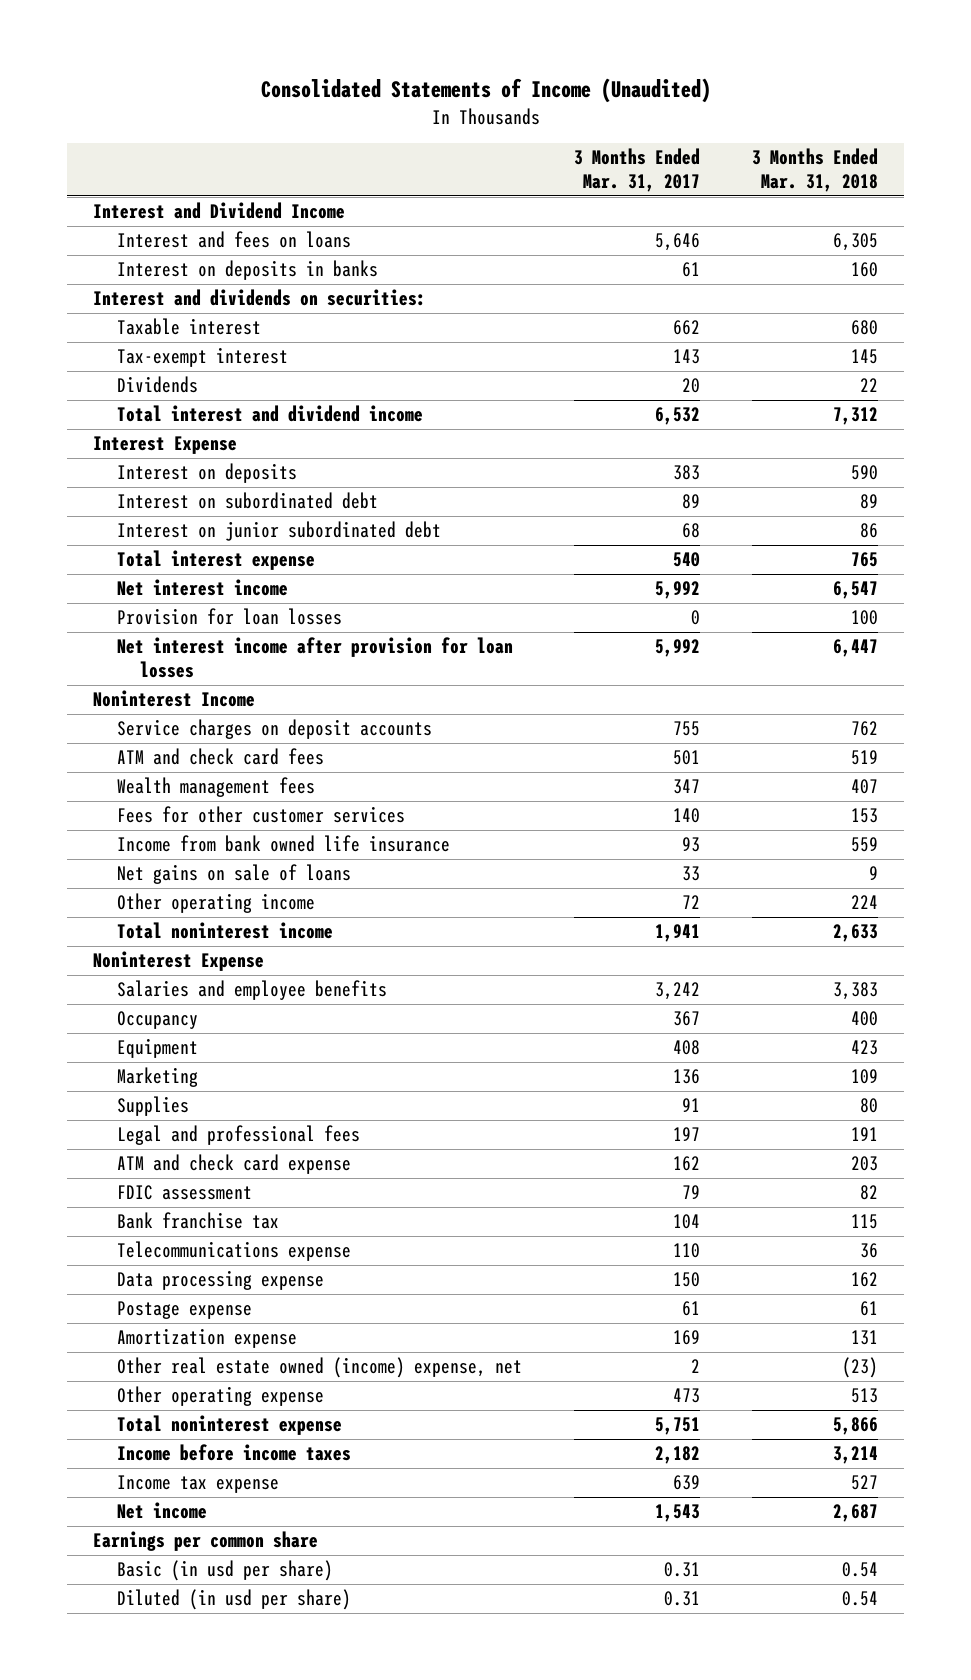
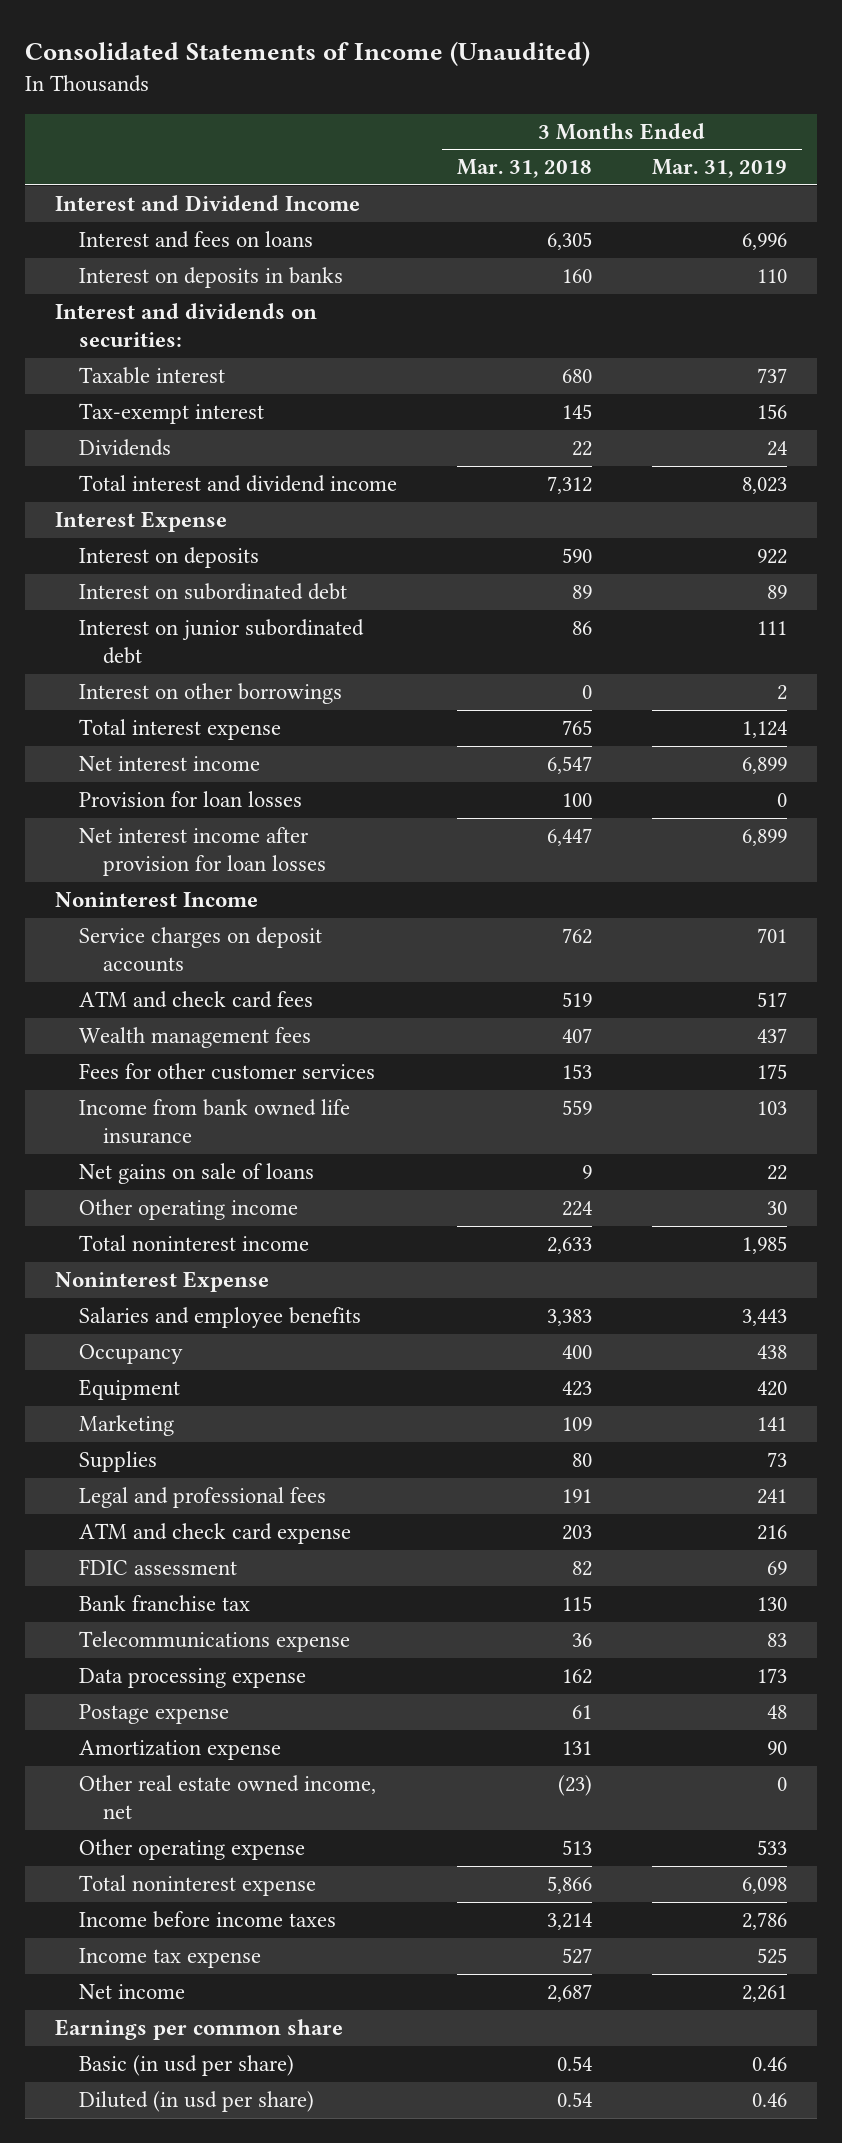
[573,148,700,193] 3 Months Ended Mar. 31, 2017 -> none
none -> [652,159,788,179] Mar. 31, 2019
none -> [79,683,343,705] Interest on other borrowings
[116,1357,522,1379] Other real estate owned (income) expense, net -> [79,1775,377,1820] Other real estate owned income, net

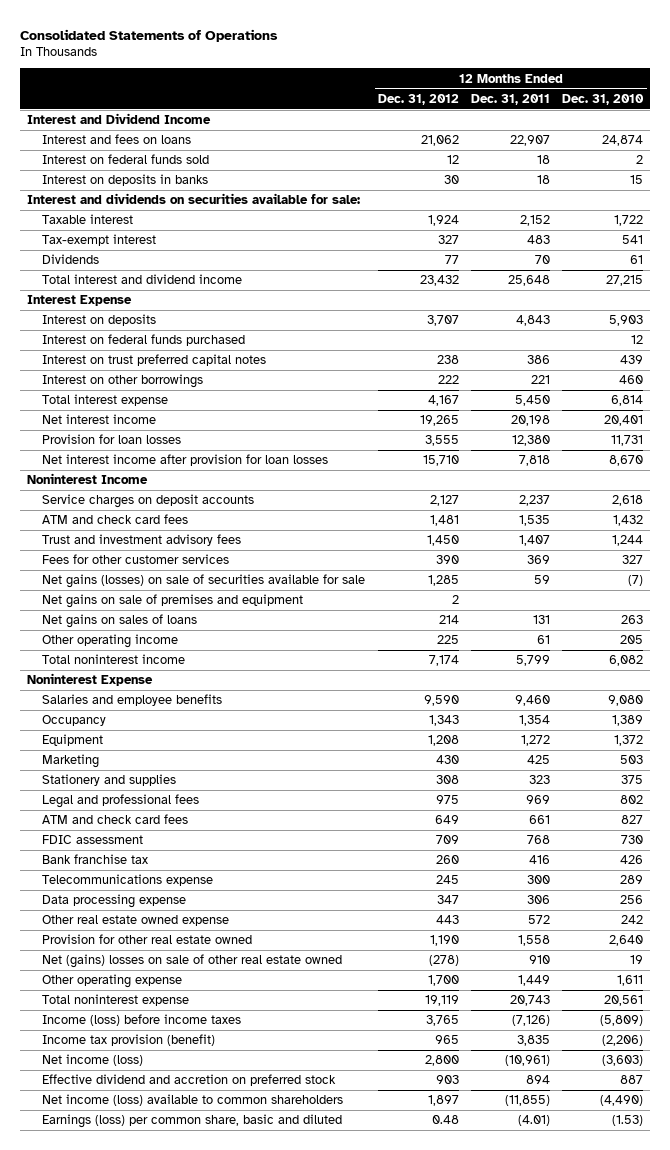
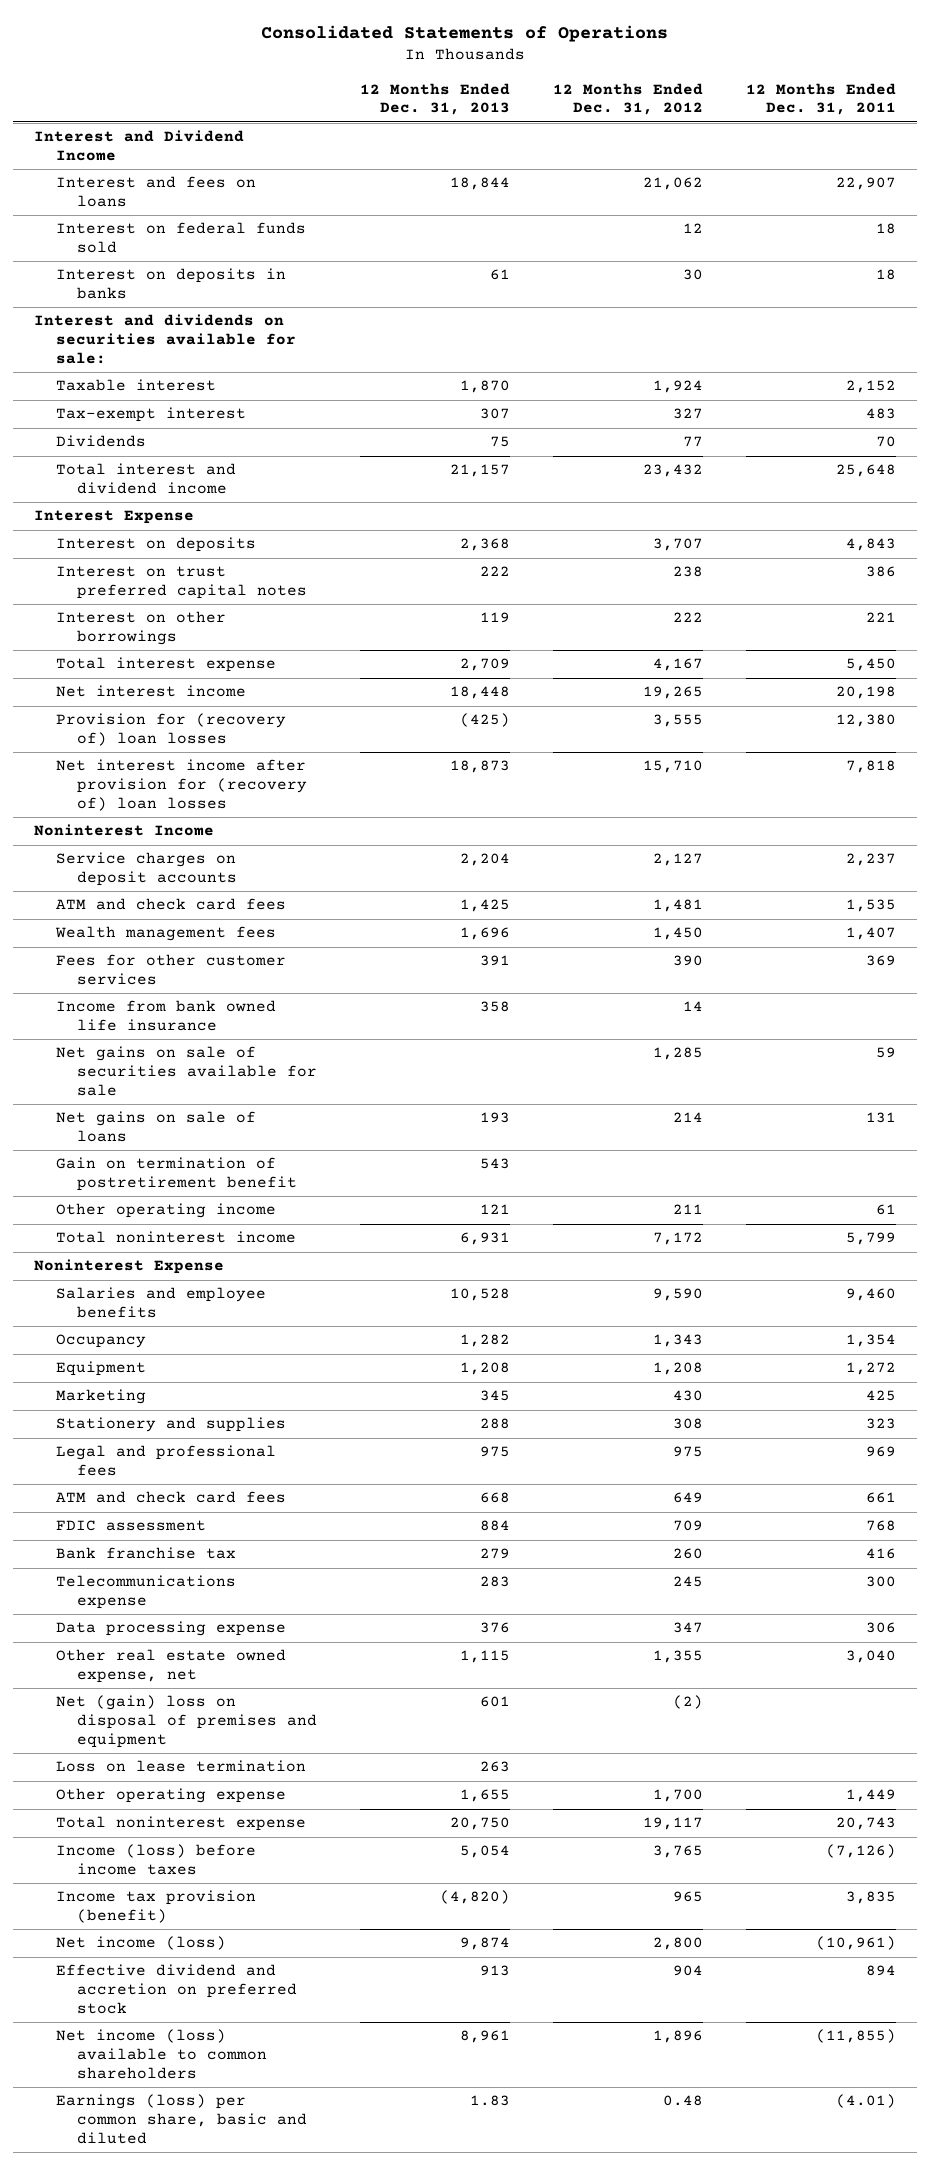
[562,93,645,105] Dec. 31, 2010 -> none
none -> [360,82,511,116] 12 Months Ended Dec. 31, 2013
[42,334,246,347] Interest on federal funds purchased -> none
[42,434,182,445] Provision for loan losses -> [55,713,286,747] Provision for (recovery of) loan losses
[42,454,329,467] Net interest income after provision for loan losses -> [55,759,308,811] Net interest income after provision for (recovery of) loan losses
[42,534,242,547] Trust and investment advisory fees -> [54,926,276,942] Wealth management fees
[42,594,304,609] Net gains on sale of premises and equipment -> none
none -> [55,1000,276,1032] Income from bank owned life insurance
[42,574,366,589] Net gains (losses) on sale of securities available for sale -> [55,1046,318,1096] Net gains on sale of securities available for sale
[42,614,198,629] Net gains on sales of loans -> [55,1111,256,1143] Net gains on sale of loans
none -> [55,1157,298,1192] Gain on termination of postretirement benefit
[436,635,459,645] 225 -> [672,1204,703,1215] 211
[428,655,459,667] 7,174 -> [652,1232,703,1246] 7,172
[42,934,253,945] Provision for other real estate owned -> none
[42,954,343,969] Net (gains) losses on sale of other real estate owned -> none
[42,915,230,927] Other real estate owned expense -> [55,1649,286,1684] Other real estate owned expense, net
[435,915,459,925] 443 -> [652,1650,703,1664] 1,355
[528,915,551,925] 572 -> [845,1650,896,1664] 3,040
none -> [55,1695,318,1748] Net (gain) loss on disposal of premises and equipment
none -> [55,1760,306,1773] Loss on lease termination
[424,995,459,1007] 19,119 -> [642,1817,703,1831] 19,117
[435,1075,459,1085] 903 -> [672,1965,703,1977] 904
[427,1095,459,1107] 1,897 -> [652,2030,703,2044] 1,896

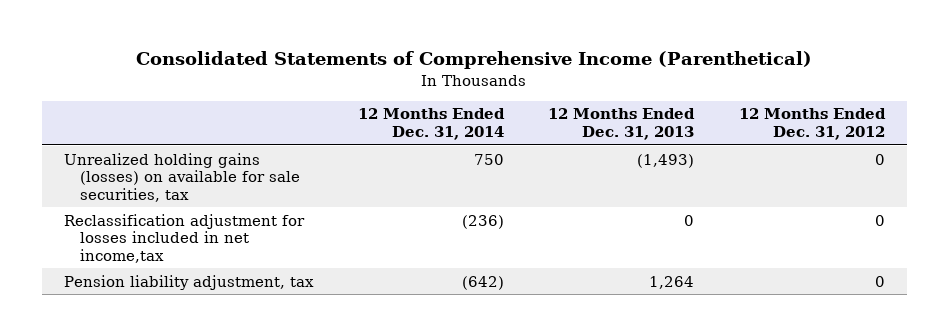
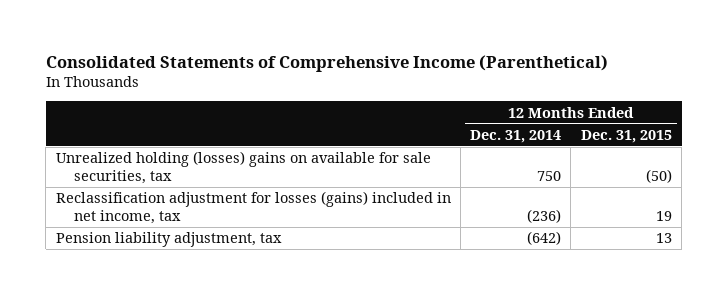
[548,108,696,140] 12 Months Ended Dec. 31, 2013 -> none
[738,108,886,140] 12 Months Ended Dec. 31, 2012 -> none
none -> [580,129,672,143] Dec. 31, 2015
[64,152,301,202] Unrealized holding gains (losses) on available for sale securities, tax -> [55,151,431,185] Unrealized holding (losses) gains on available for sale securities, tax
[64,213,306,263] Reclassification adjustment for losses included in net income,tax -> [55,191,451,225] Reclassification adjustment for losses (gains) included in net income, tax

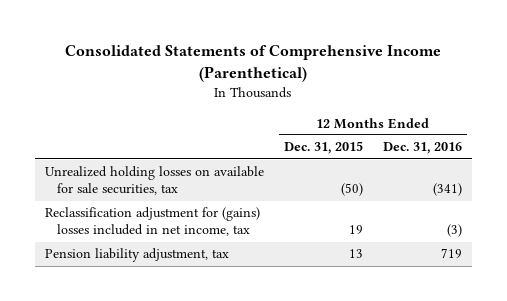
[470,129,562,143] Dec. 31, 2014 -> none
none -> [383,142,463,155] Dec. 31, 2016
[55,151,431,185] Unrealized holding (losses) gains on available for sale securities, tax -> [44,166,264,196] Unrealized holding losses on available for sale securities, tax
[55,191,451,225] Reclassification adjustment for losses (gains) included in net income, tax -> [44,207,260,237] Reclassification adjustment for (gains) losses included in net income, tax

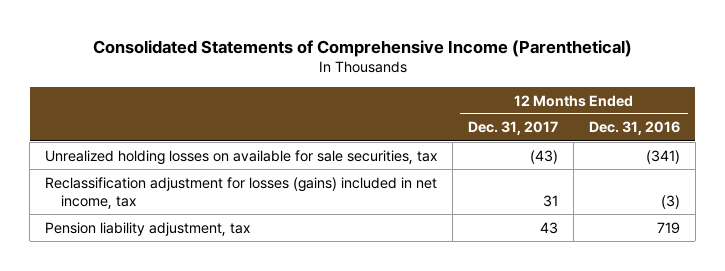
[283,141,363,155] Dec. 31, 2015 -> none
none -> [468,121,559,136] Dec. 31, 2017
[44,207,260,237] Reclassification adjustment for (gains) losses included in net income, tax -> [45,176,438,209] Reclassification adjustment for losses (gains) included in net income, tax

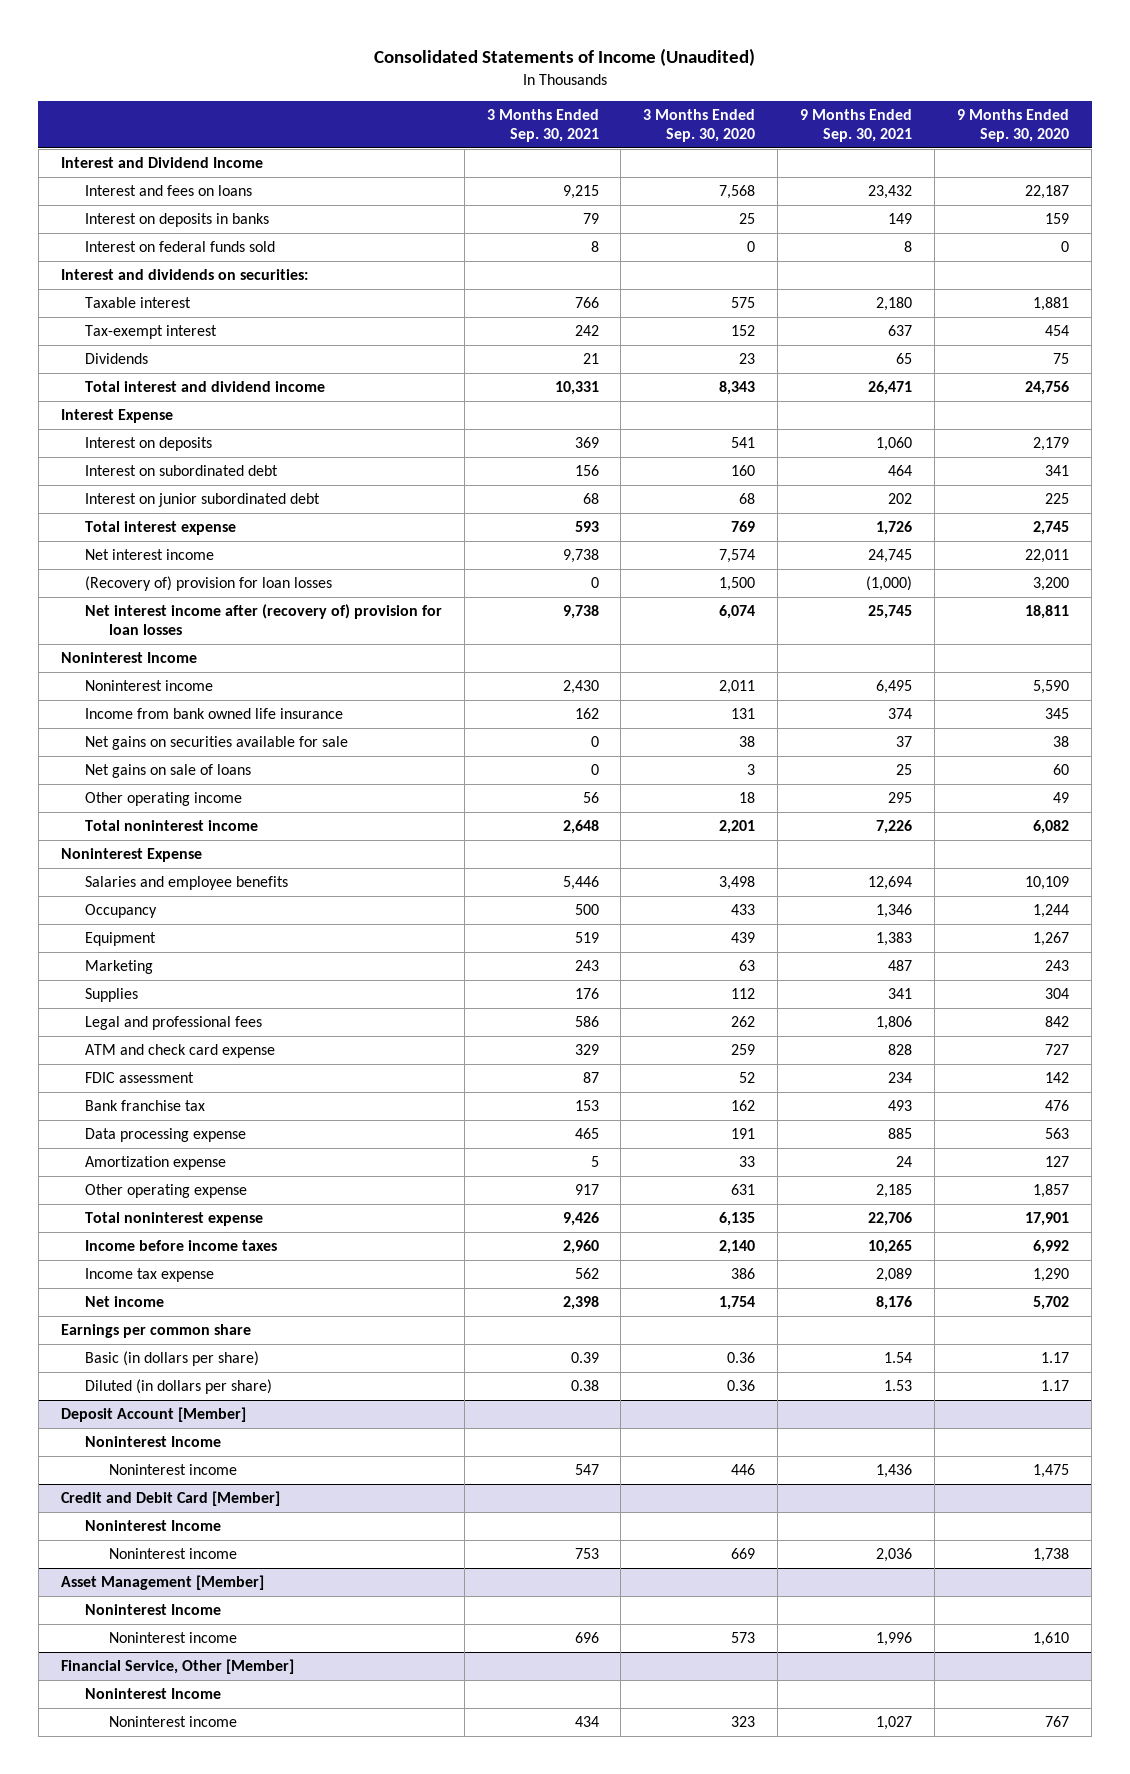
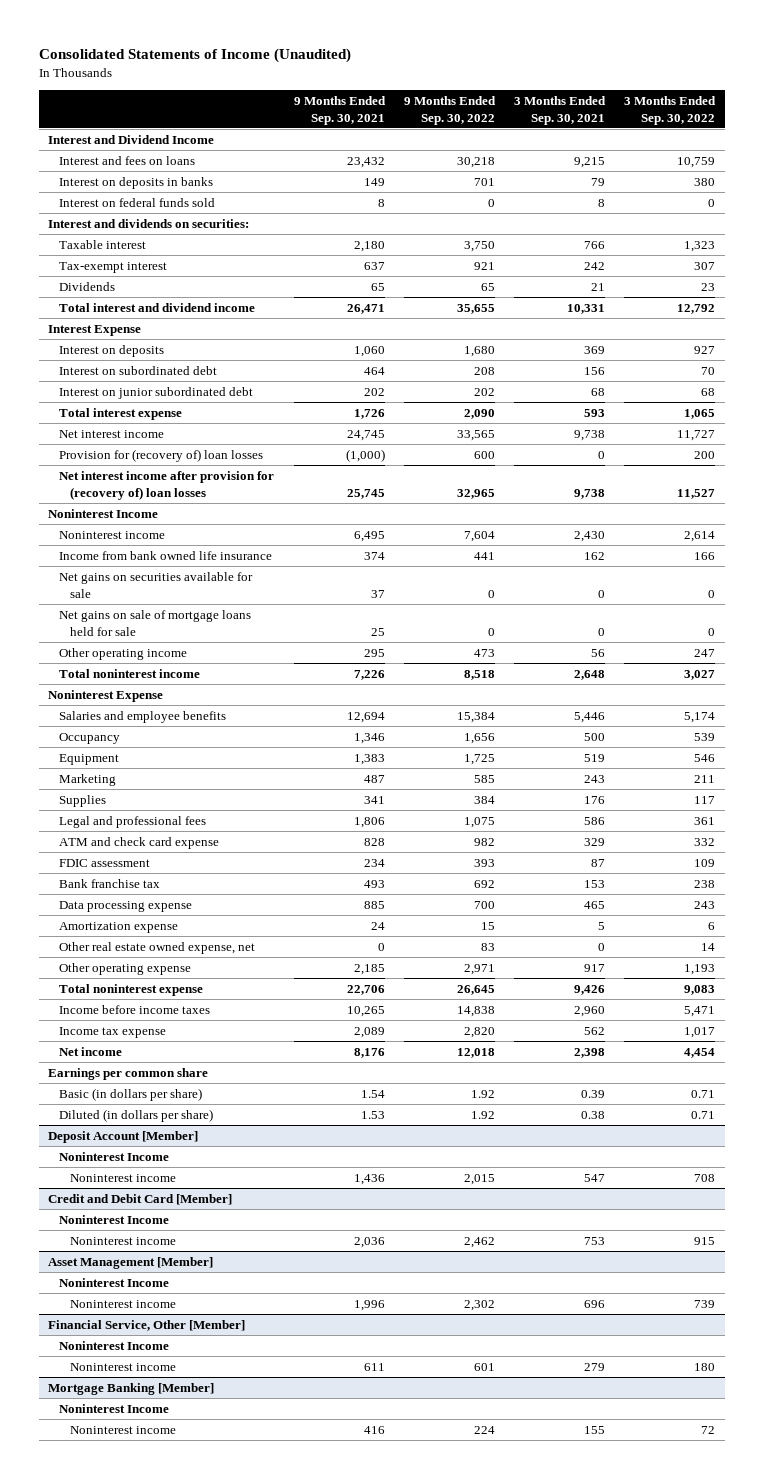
[643,108,756,142] 3 Months Ended Sep. 30, 2020 -> none
[957,108,1070,142] 9 Months Ended Sep. 30, 2020 -> none
none -> [403,95,496,125] 9 Months Ended Sep. 30, 2022
none -> [624,95,717,125] 3 Months Ended Sep. 30, 2022
[84,576,332,592] (Recovery of) provision for loan losses -> [59,448,264,462] Provision for (recovery of) loan losses
[84,604,442,636] Net interest income after (recovery of) provision for loan losses -> [59,470,275,500] Net interest income after provision for (recovery of) loan losses
[84,764,251,779] Net gains on sale of loans -> [59,609,252,636] Net gains on sale of mortgage loans held for sale
none -> [59,941,256,954] Other real estate owned expense, net
[574,1716,599,1728] 434 -> [584,1362,606,1371] 279
[876,1716,913,1731] 1,027 -> [363,1362,385,1371] 611
none -> [48,1382,215,1395] Mortgage Banking [Member]
none -> [59,1403,170,1413] Noninterest Income
none -> [70,1425,177,1434] Noninterest income

